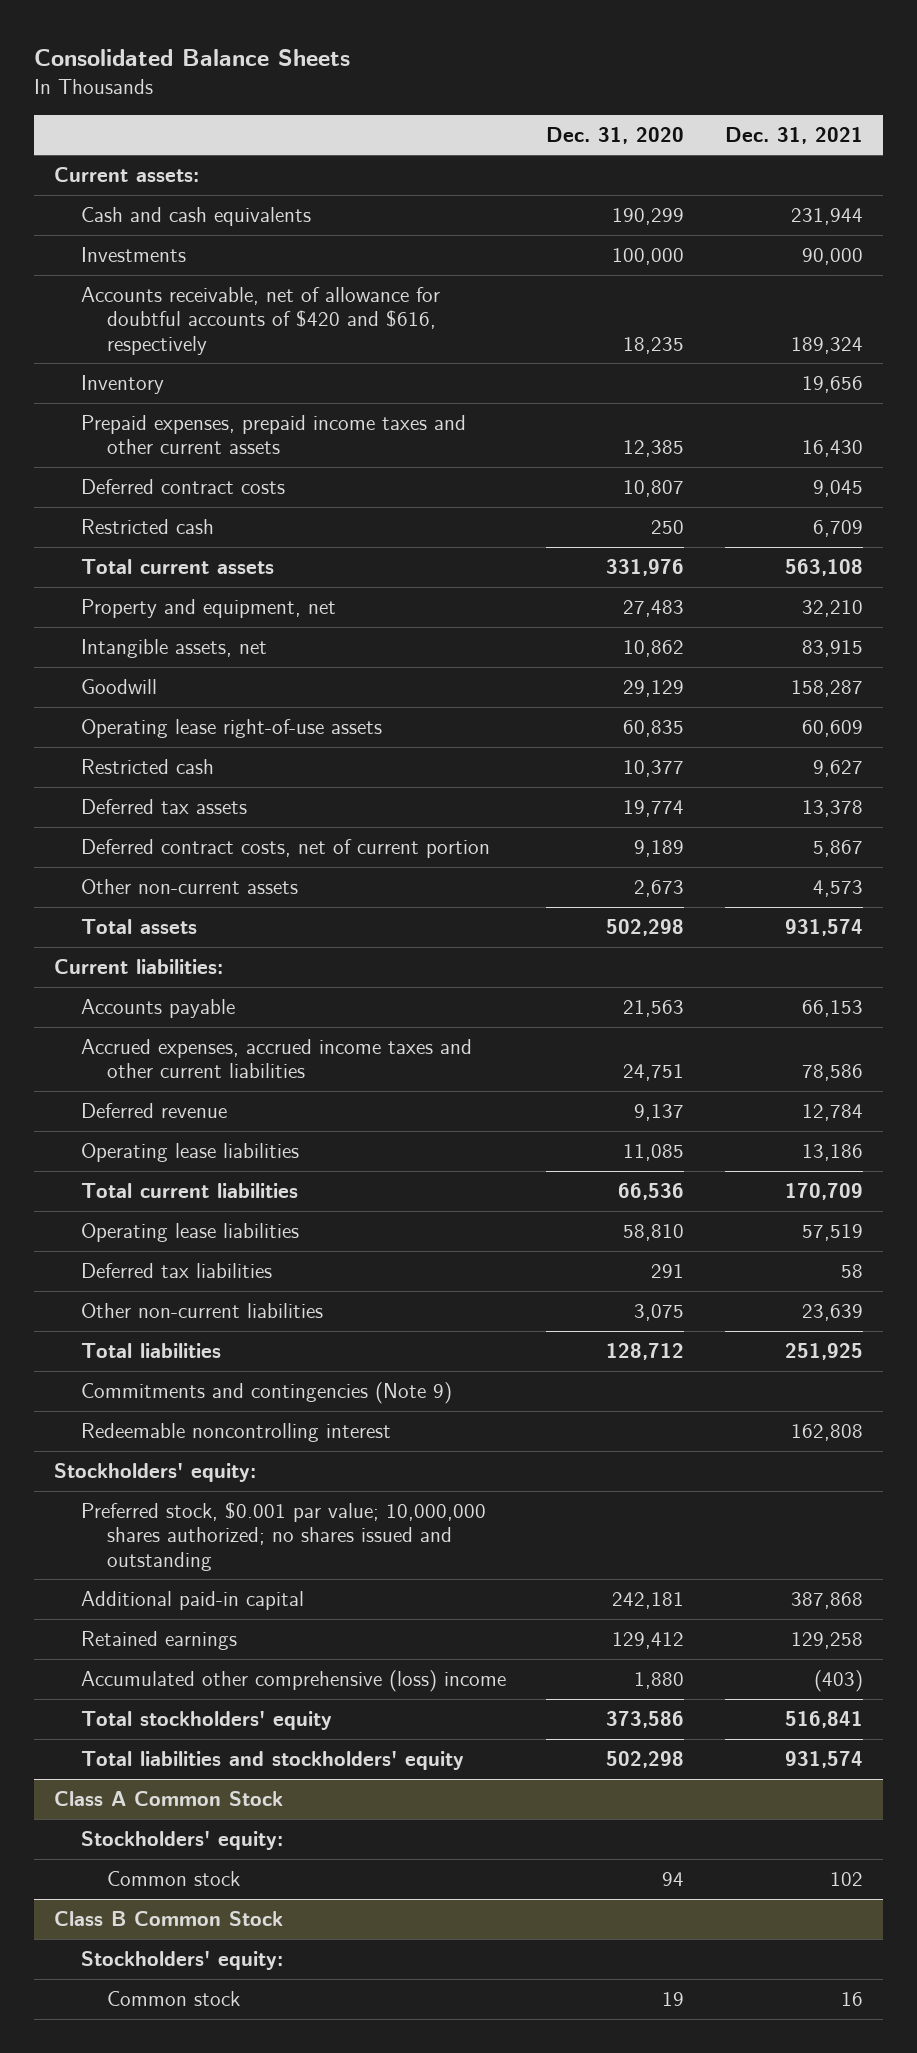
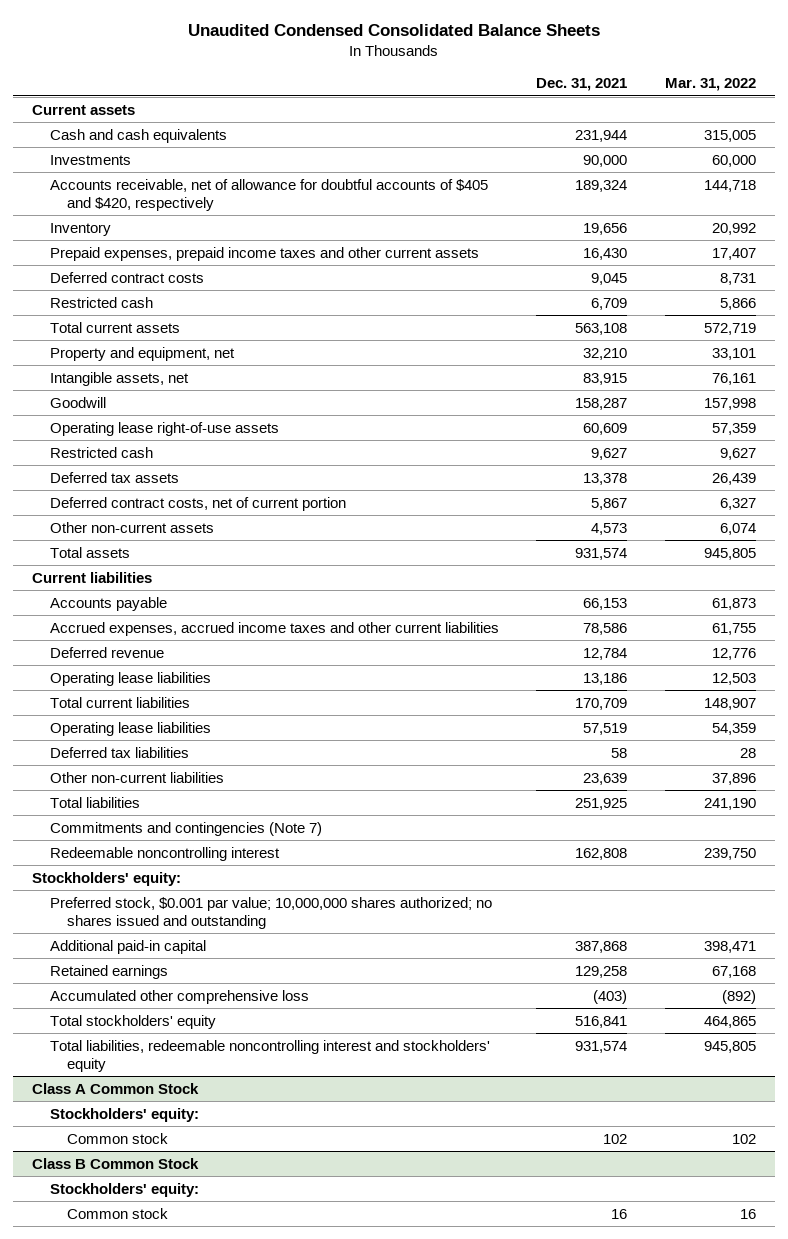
[34,49,351,67] Consolidated Balance Sheets -> [187,23,600,36] Unaudited Condensed Consolidated Balance Sheets
[546,126,685,144] Dec. 31, 2020 -> none
none -> [665,78,757,92] Mar. 31, 2022
[54,167,200,183] Current assets: -> [31,104,135,115] Current assets
[80,287,440,355] Accounts receivable, net of allowance for doubtful accounts of $420 and $616, respectively -> [49,178,488,211] Accounts receivable, net of allowance for doubtful accounts of $405 and $420, respectively
[54,959,224,975] Current liabilities: -> [31,571,152,583] Current liabilities
[80,1382,452,1405] Commitments and contingencies (Note 9) -> [49,821,322,836] Commitments and contingencies (Note 7)
[80,1670,506,1693] Accumulated other comprehensive (loss) income -> [49,989,309,1004] Accumulated other comprehensive loss
[80,1751,464,1771] Total liabilities and stockholders' equity -> [49,1039,490,1072] Total liabilities, redeemable noncontrolling interest and stockholders' equity

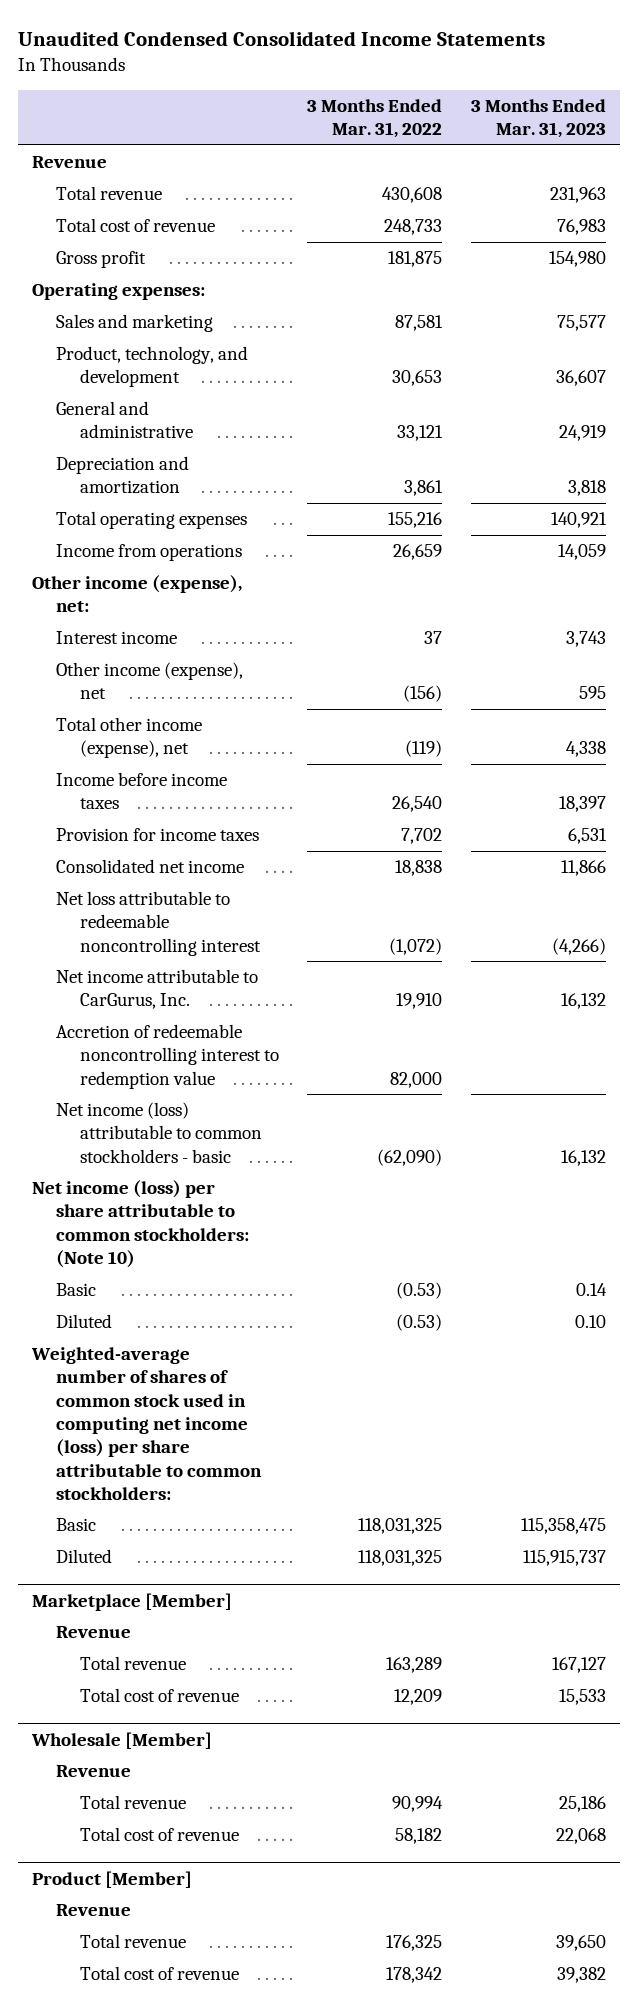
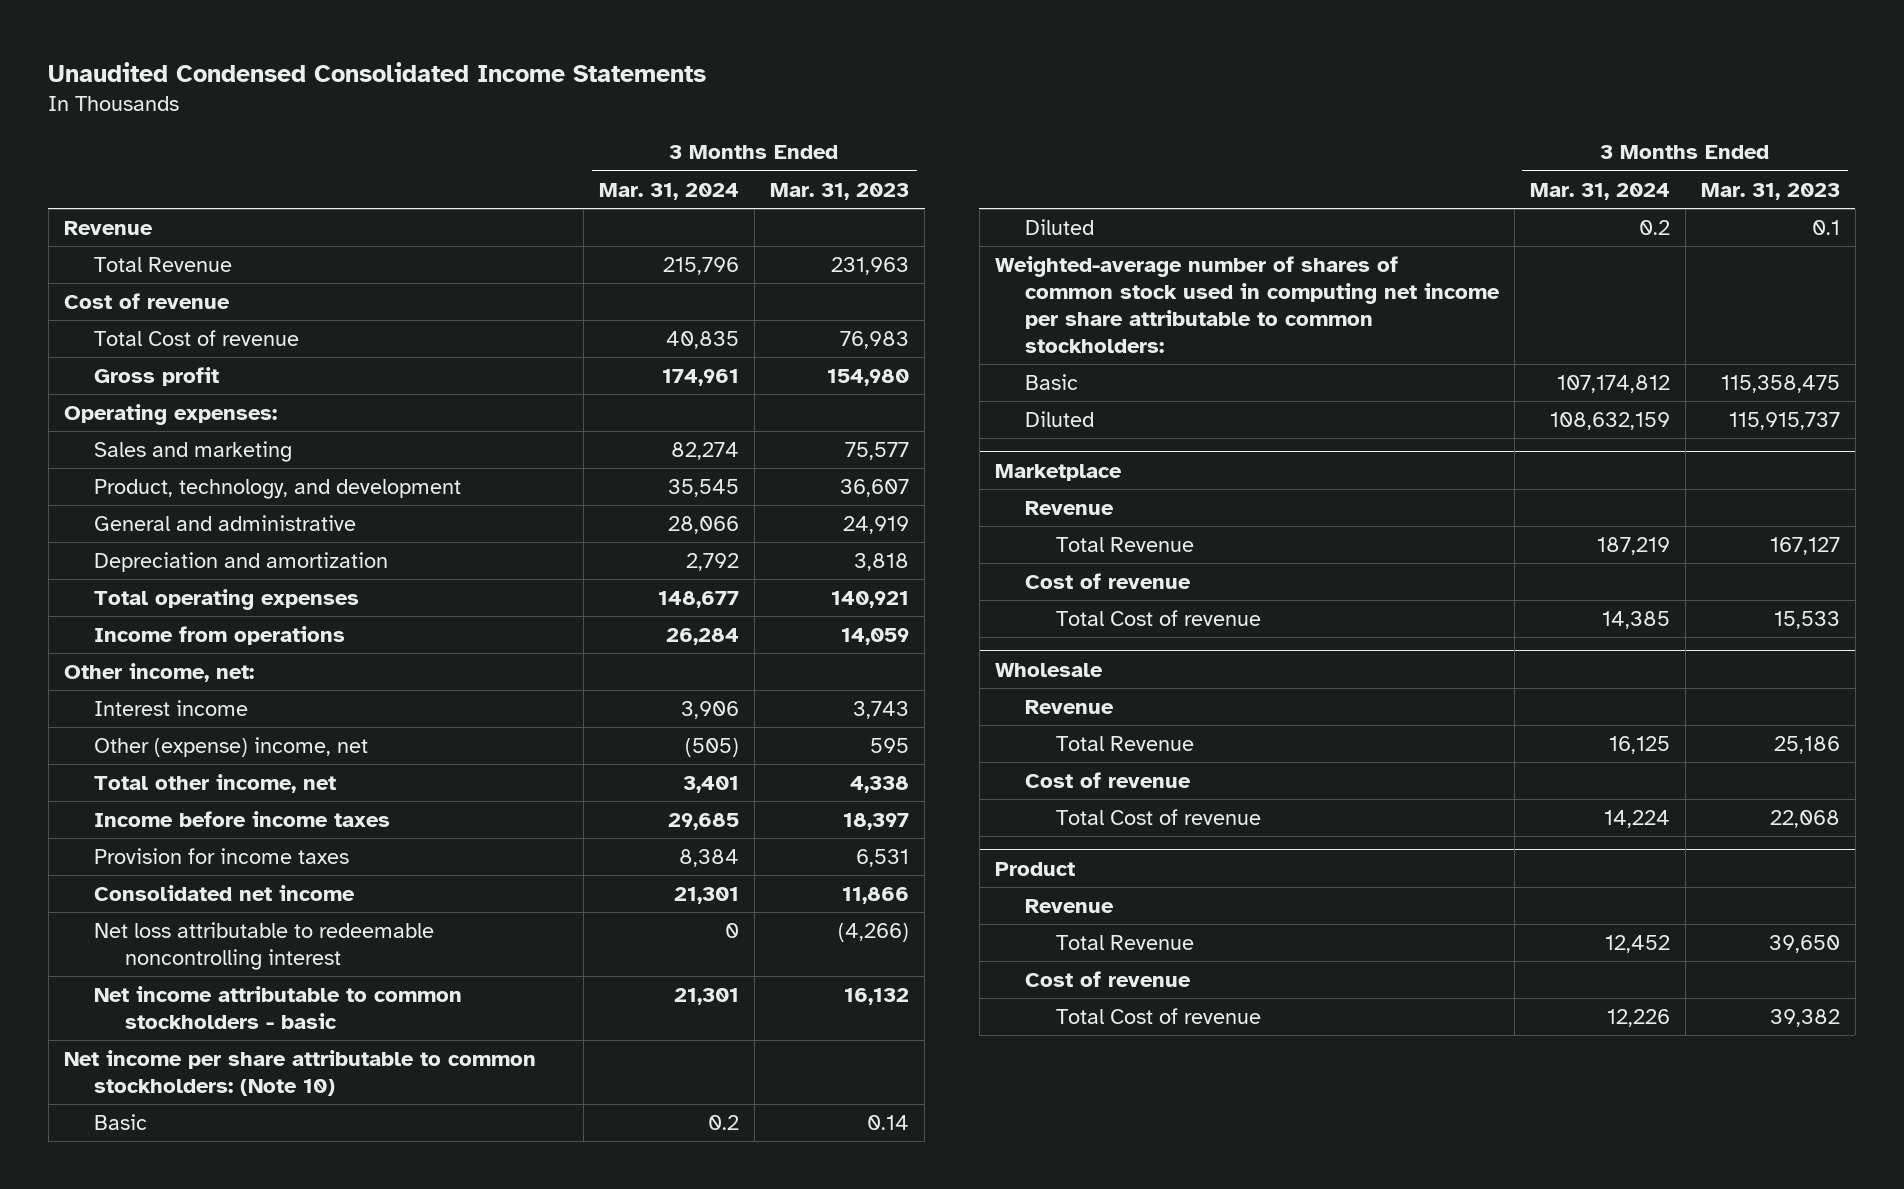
[307,98,443,138] 3 Months Ended Mar. 31, 2022 -> none
none -> [599,182,740,200] Mar. 31, 2024
[55,186,162,201] Total revenue -> [94,257,233,273] Total Revenue
none -> [63,293,230,310] Cost of revenue
[55,218,215,233] Total cost of revenue -> [94,330,300,347] Total Cost of revenue
[31,575,242,613] Other income (expense), net: -> [63,663,254,683] Other income, net:
[55,662,243,700] Other income (expense), net -> [94,737,369,758] Other (expense) income, net
[55,717,202,759] Total other income (expense), net -> [94,774,337,794] Total other income, net
[55,969,258,1010] Net income attributable to CarGurus, Inc. -> none
[55,1024,279,1089] Accretion of redeemable noncontrolling interest to redemption value -> none
[55,1102,262,1163] Net income (loss) attributable to common stockholders - basic -> [94,986,463,1030] Net income attributable to common stockholders - basic
[31,1180,249,1268] Net income (loss) per share attributable to common stockholders: (Note 10) -> [63,1050,536,1097] Net income per share attributable to common stockholders: (Note 10)
[574,1315,606,1329] 0.10 -> [1811,220,1840,236] 0.1
[30,1347,262,1500] Weighted-average number of shares of common stock used in computing net income (loss) per share attributable to common stockholders: -> [994,256,1501,353] Weighted-average number of shares of common stock used in computing net income per share attributable to common stockholders:
[31,1592,232,1611] Marketplace [Member] -> [994,463,1122,481] Marketplace
[79,1656,186,1671] Total revenue -> [1055,537,1194,553] Total Revenue
none -> [1025,573,1192,590] Cost of revenue
[79,1688,239,1703] Total cost of revenue -> [1055,610,1261,627] Total Cost of revenue
[30,1731,212,1749] Wholesale [Member] -> [994,662,1103,677] Wholesale
[79,1795,186,1810] Total revenue -> [1055,736,1194,752] Total Revenue
none -> [1025,772,1192,789] Cost of revenue
[79,1827,239,1842] Total cost of revenue -> [1055,809,1261,826] Total Cost of revenue
[31,1870,192,1888] Product [Member] -> [994,861,1075,876] Product
[79,1934,186,1949] Total revenue -> [1055,935,1194,951] Total Revenue
none -> [1025,971,1192,988] Cost of revenue
[79,1966,239,1981] Total cost of revenue -> [1055,1008,1261,1025] Total Cost of revenue

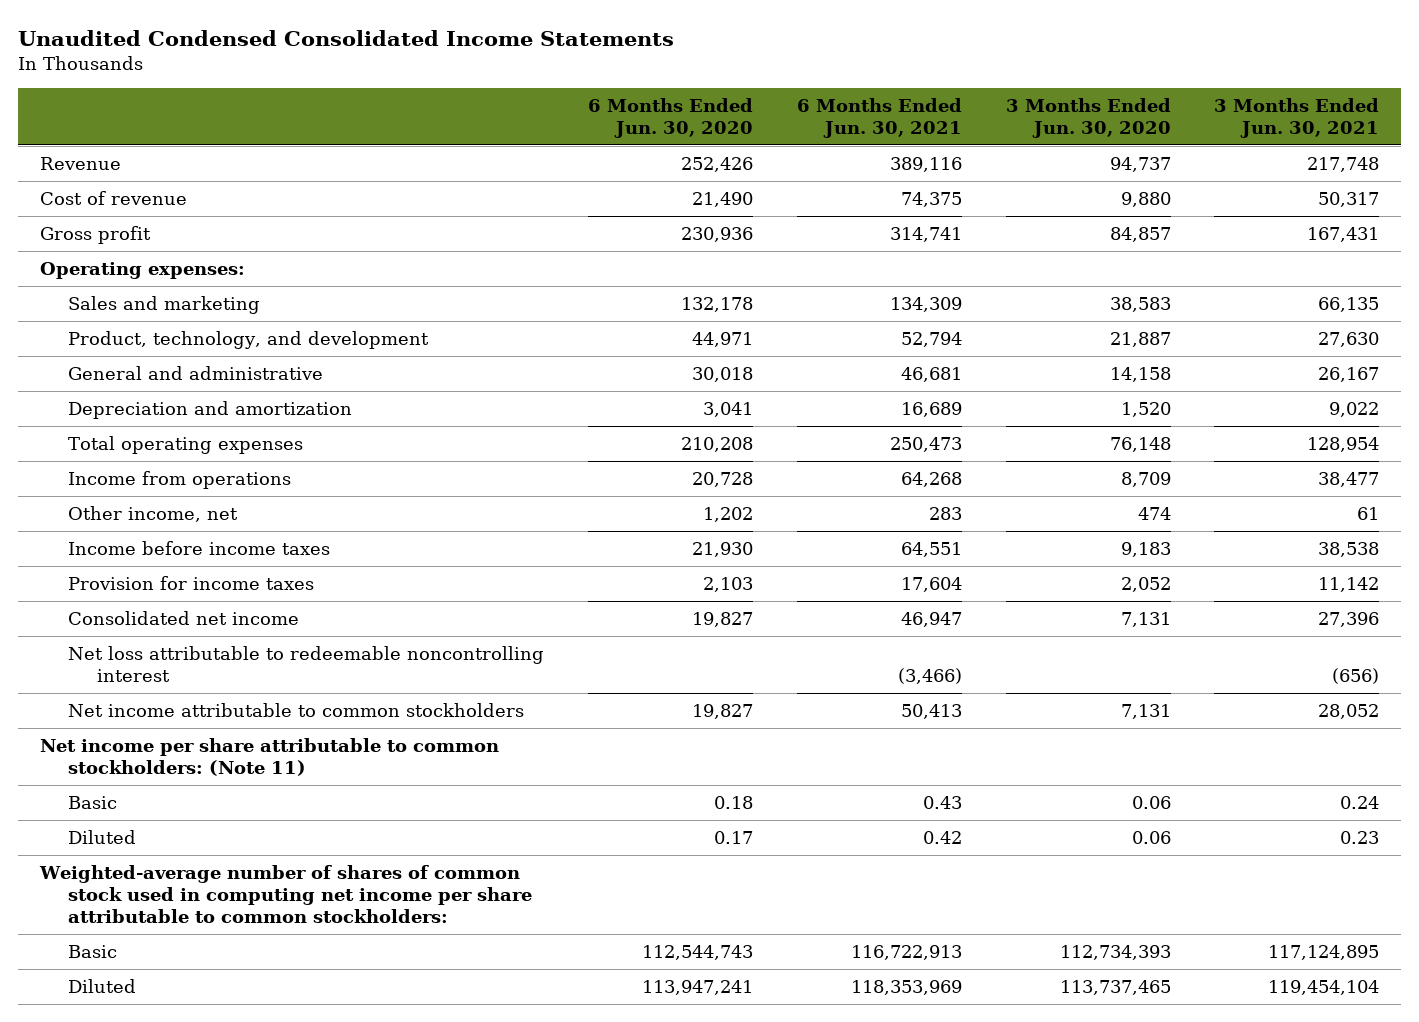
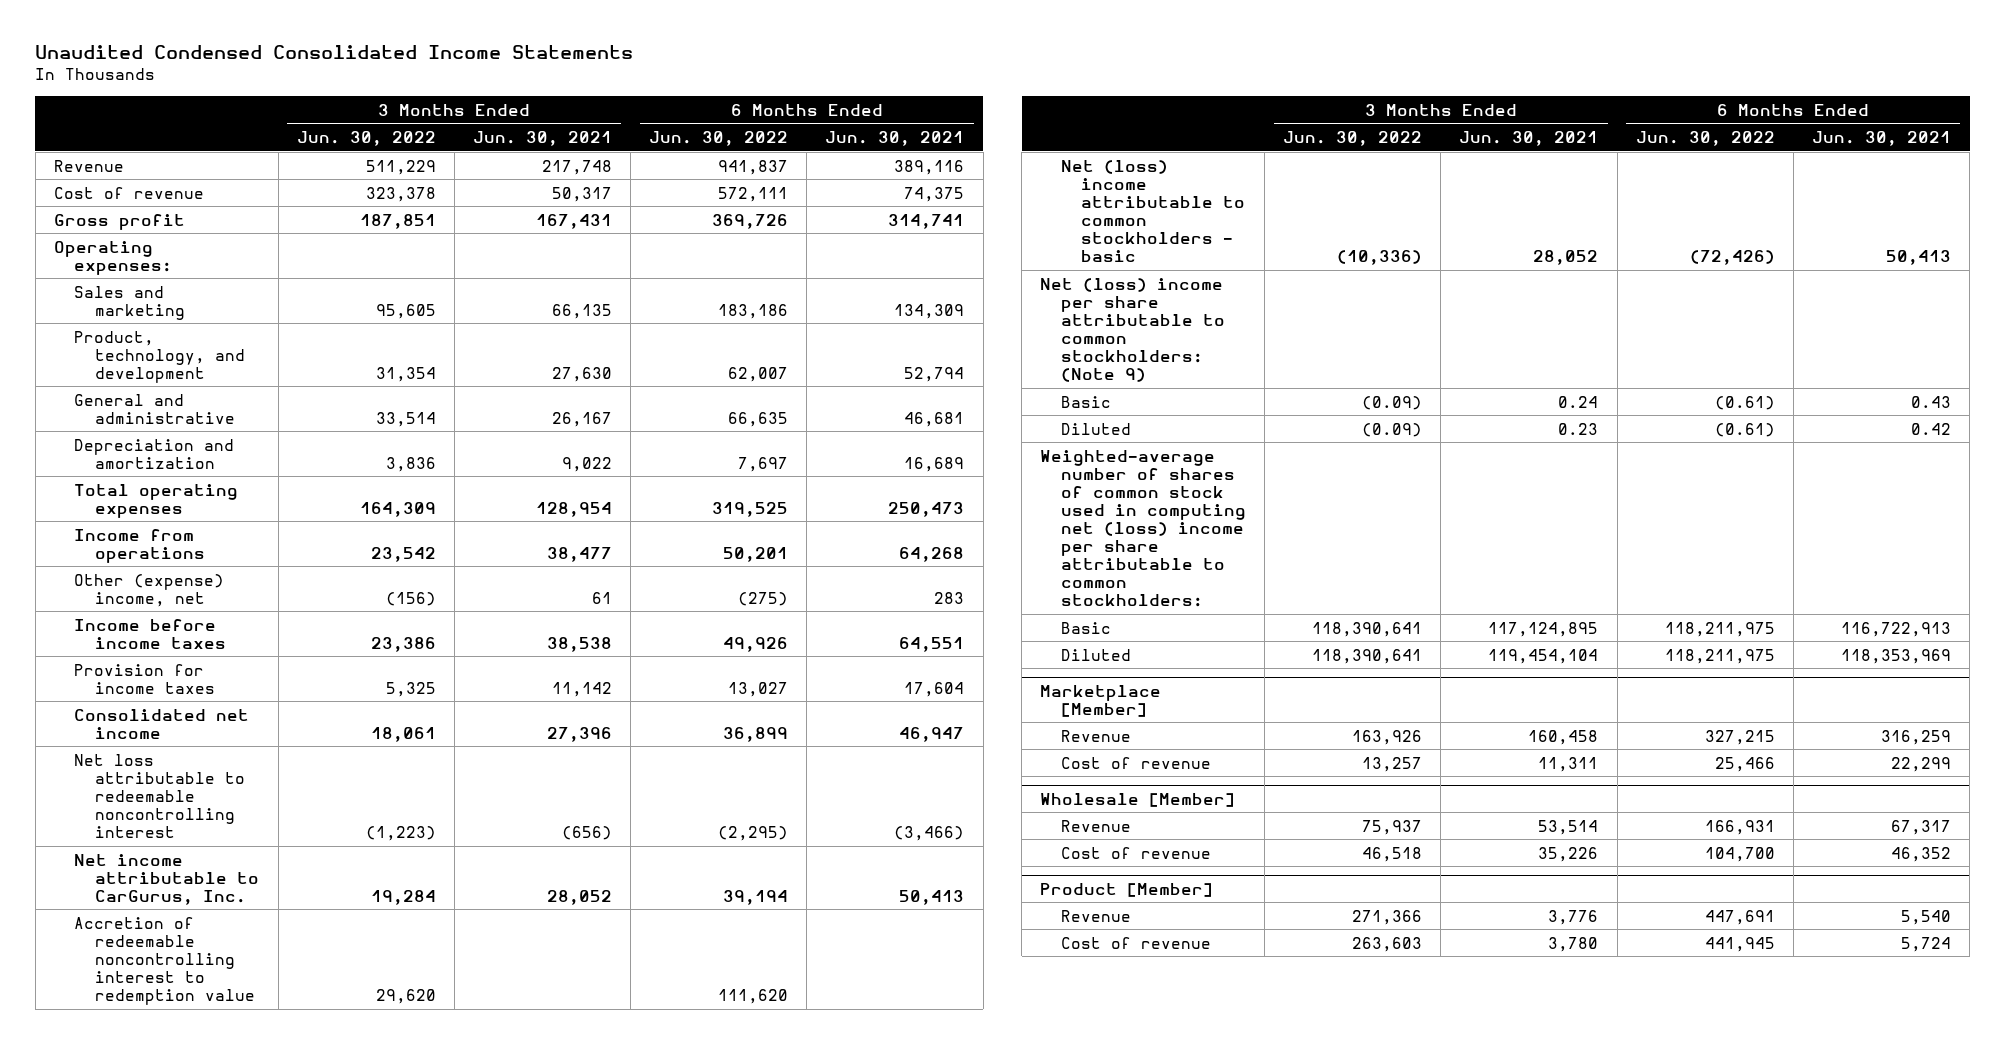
[588,98,754,139] 6 Months Ended Jun. 30, 2020 -> none
[1005,98,1171,139] 3 Months Ended Jun. 30, 2020 -> none
none -> [296,131,436,147] Jun. 30, 2022
none -> [649,131,789,147] Jun. 30, 2022
[68,505,239,522] Other income, net -> [74,573,225,607] Other (expense) income, net
[68,702,525,717] Net income attributable to common stockholders -> [74,853,259,905] Net income attributable to CarGurus, Inc.
none -> [74,916,255,1005] Accretion of redeemable noncontrolling interest to redemption value
none -> [1060,159,1246,262] Net (loss) income attributable to common stockholders - basic
[40,737,500,776] Net income per share attributable to common stockholders: (Note 11) -> [1040,277,1225,382] Net (loss) income per share attributable to common stockholders: (Note 9)
[39,864,533,923] Weighted-average number of shares of common stock used in computing net income per share attributable to common stockholders: -> [1040,449,1246,607] Weighted-average number of shares of common stock used in computing net (loss) income per share attributable to common stockholders:
none -> [1040,684,1162,717] Marketplace [Member]
none -> [1060,729,1131,742] Revenue
none -> [1060,756,1211,769] Cost of revenue
none -> [1040,792,1236,807] Wholesale [Member]
none -> [1060,819,1131,832] Revenue
none -> [1060,846,1211,859] Cost of revenue
none -> [1040,882,1214,897] Product [Member]
none -> [1060,909,1131,922] Revenue
none -> [1060,936,1211,949] Cost of revenue

